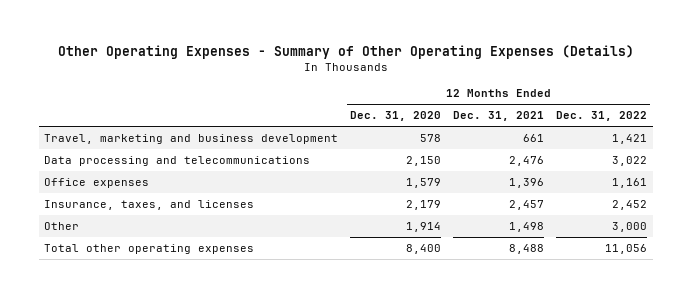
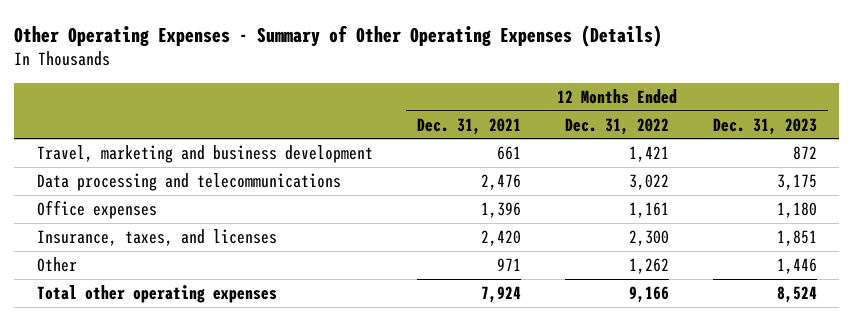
[350,111,442,122] Dec. 31, 2020 -> none
none -> [713,117,818,135] Dec. 31, 2023
[509,200,545,211] 2,457 -> [480,229,521,246] 2,420
[612,200,648,211] 2,452 -> [629,229,670,246] 2,300
[509,222,545,233] 1,498 -> [496,257,521,271] 971
[612,222,648,233] 3,000 -> [629,257,670,274] 1,262
[509,244,545,255] 8,488 -> [480,285,521,303] 7,924
[605,244,648,255] 11,056 -> [629,285,670,303] 9,166

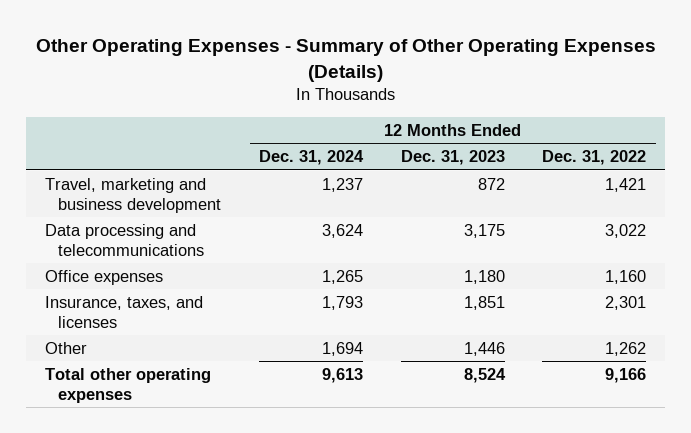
[416,117,521,135] Dec. 31, 2021 -> none
none -> [259,150,365,166] Dec. 31, 2024
[629,201,670,218] 1,161 -> [605,269,647,284] 1,160
[629,229,670,246] 2,300 -> [605,295,647,310] 2,301

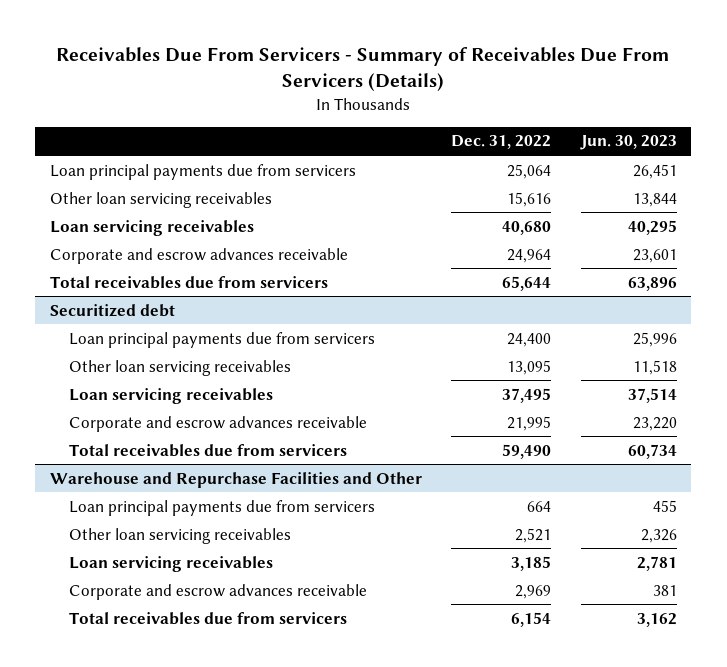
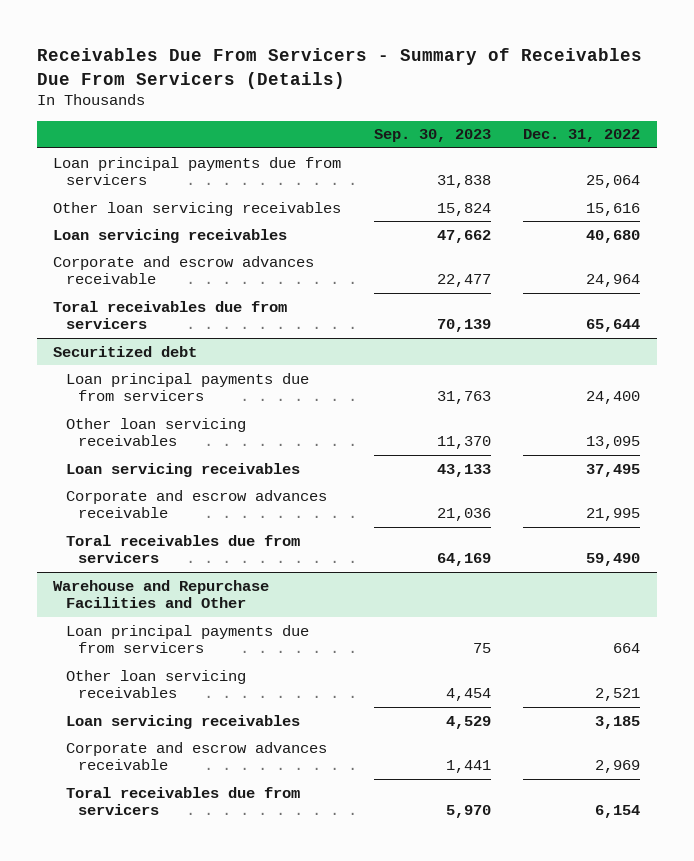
[579,135,677,151] Jun. 30, 2023 -> none
none -> [373,129,491,143] Sep. 30, 2023
[49,275,328,289] Total receivables due from servicers -> [53,300,288,330] Toral receivables due from servicers
[68,443,347,457] Total receivables due from servicers -> [65,534,300,564] Toral receivables due from servicers
[68,611,347,625] Total receivables due from servicers -> [65,786,300,816] Toral receivables due from servicers

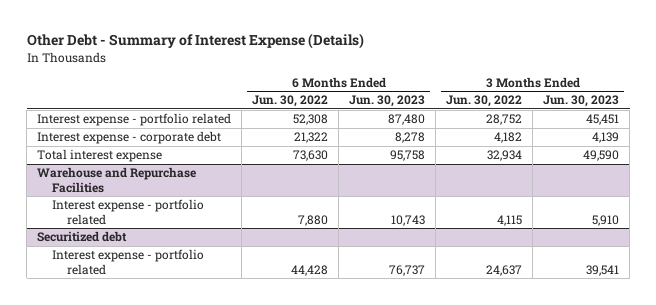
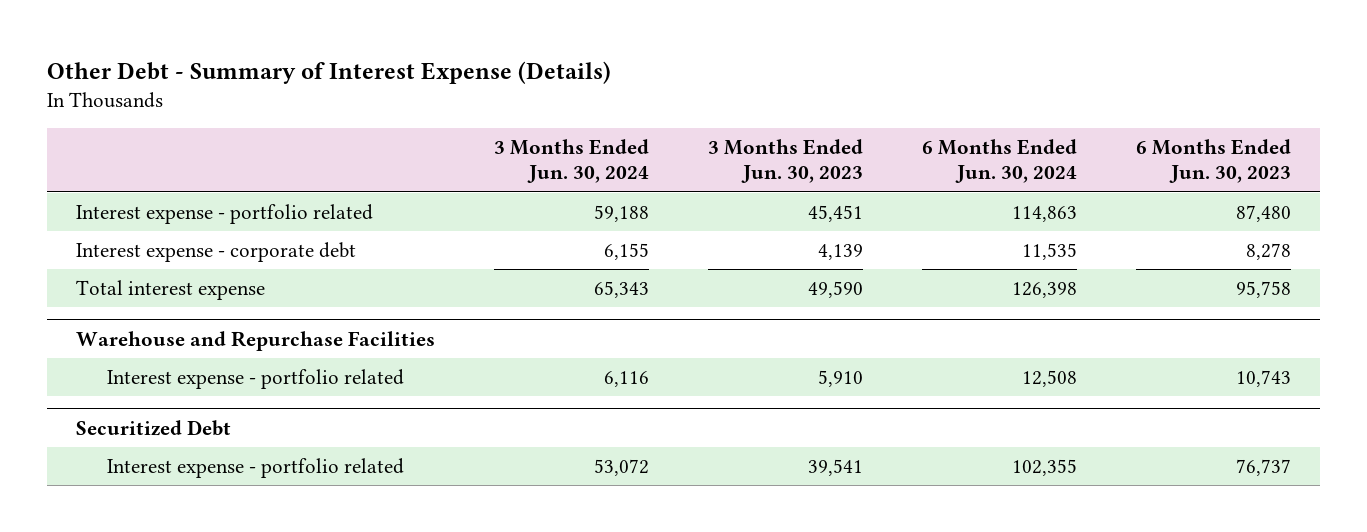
[252,95,329,108] Jun. 30, 2022 -> none
[446,95,523,108] Jun. 30, 2022 -> none
none -> [494,138,650,184] 3 Months Ended Jun. 30, 2024
none -> [921,138,1077,184] 6 Months Ended Jun. 30, 2024
[37,231,128,243] Securitized debt -> [76,419,232,436] Securitized Debt

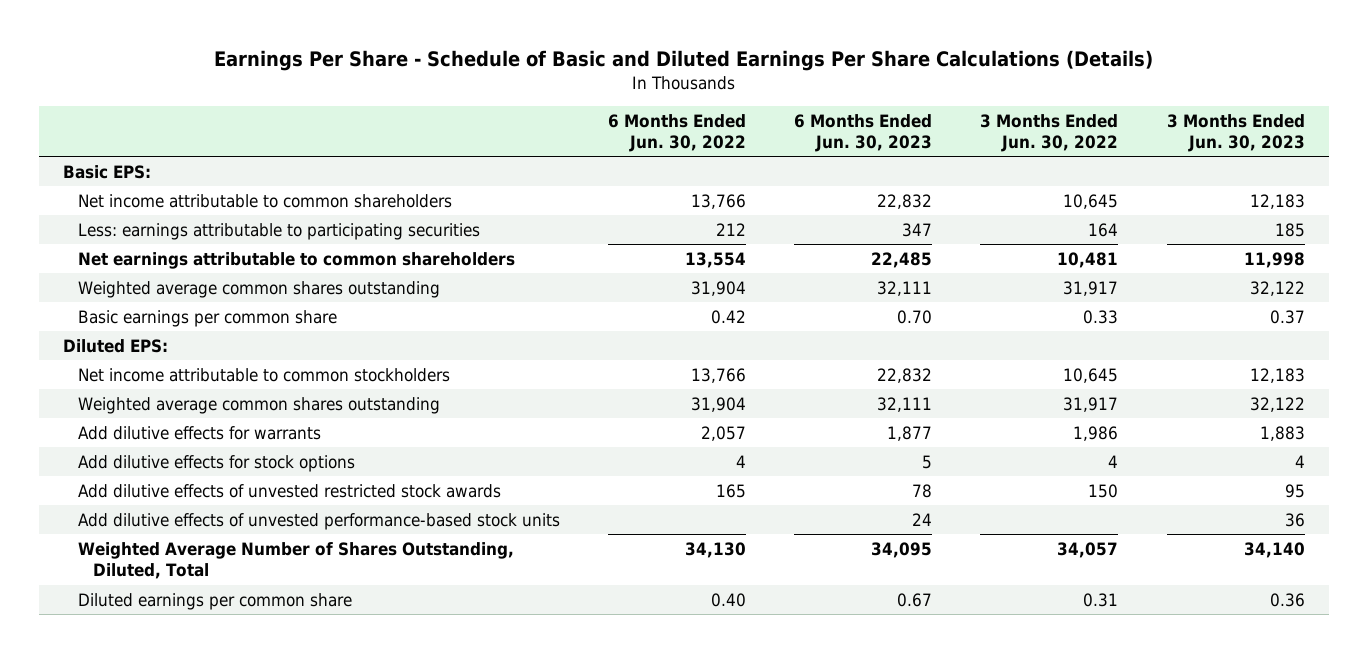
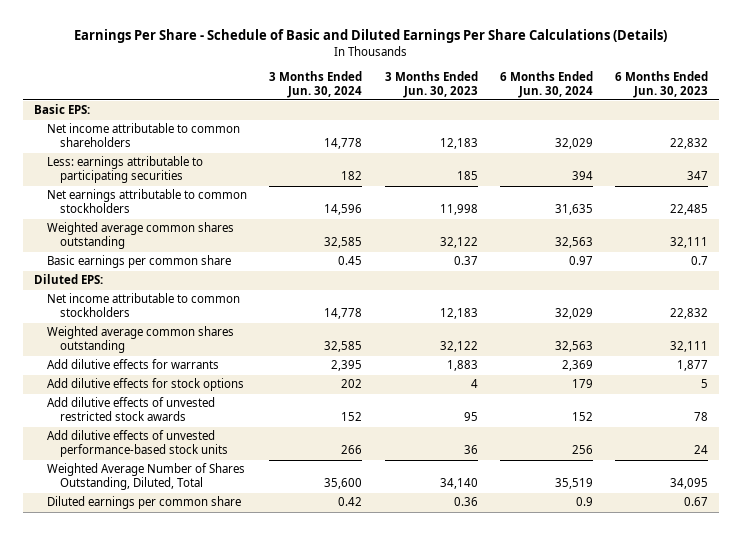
[608,113,747,152] 6 Months Ended Jun. 30, 2022 -> none
[980,113,1119,152] 3 Months Ended Jun. 30, 2022 -> none
none -> [269,70,363,98] 3 Months Ended Jun. 30, 2024
none -> [499,70,593,98] 6 Months Ended Jun. 30, 2024
[78,251,516,269] Net earnings attributable to common shareholders -> [47,189,248,214] Net earnings attributable to common stockholders
[897,309,933,324] 0.70 -> [691,256,709,266] 0.7

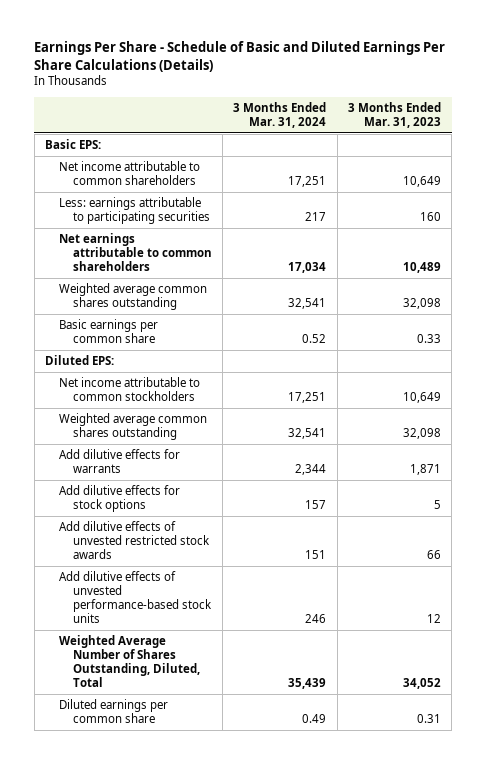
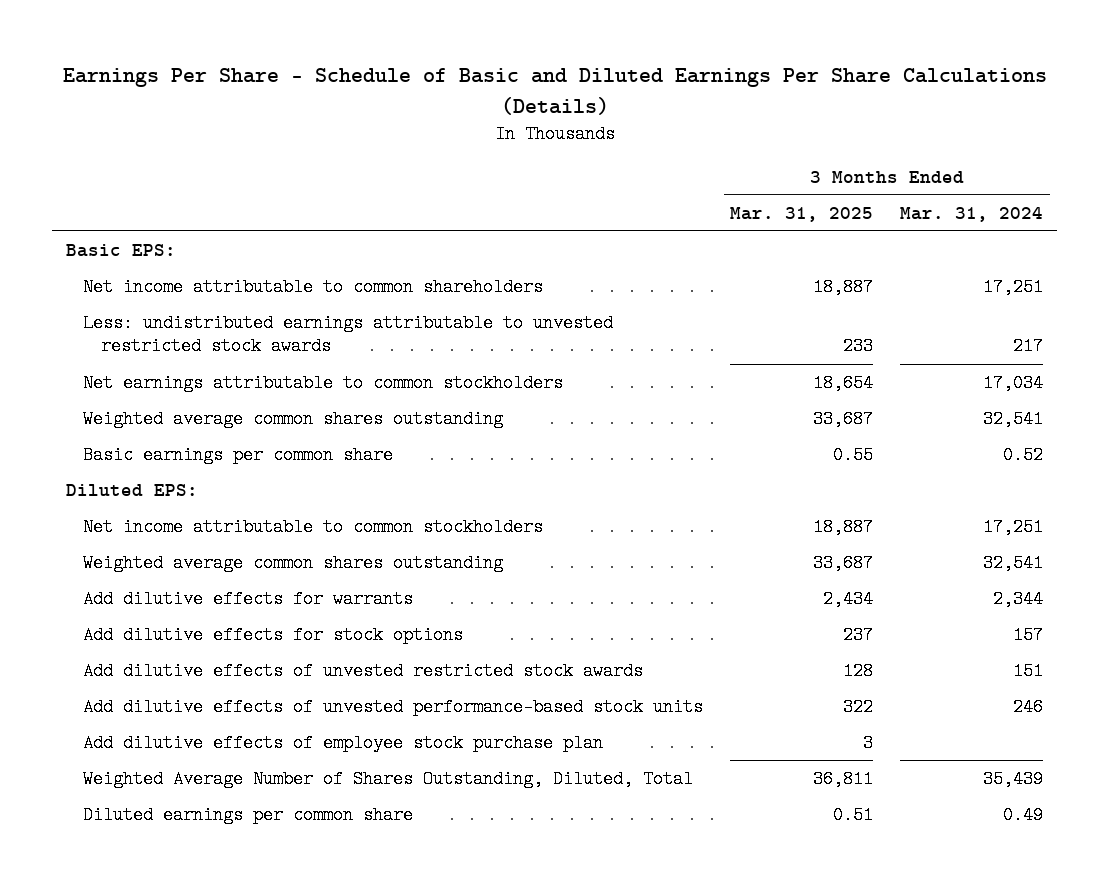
[347,101,441,128] 3 Months Ended Mar. 31, 2023 -> none
none -> [730,206,874,222] Mar. 31, 2025
[58,197,210,225] Less: earnings attributable to participating securities -> [83,314,614,356] Less: undistributed earnings attributable to unvested restricted stock awards
[58,233,212,272] Net earnings attributable to common shareholders -> [83,374,564,393] Net earnings attributable to common stockholders
none -> [83,734,604,753] Add dilutive effects of employee stock purchase plan

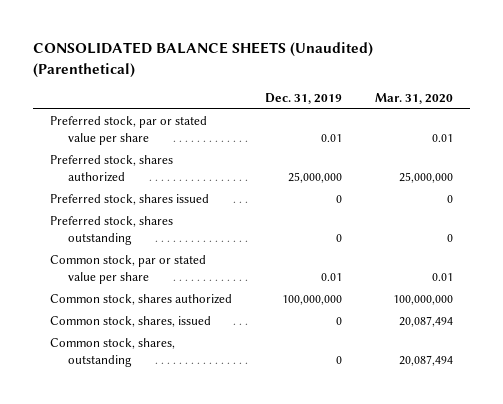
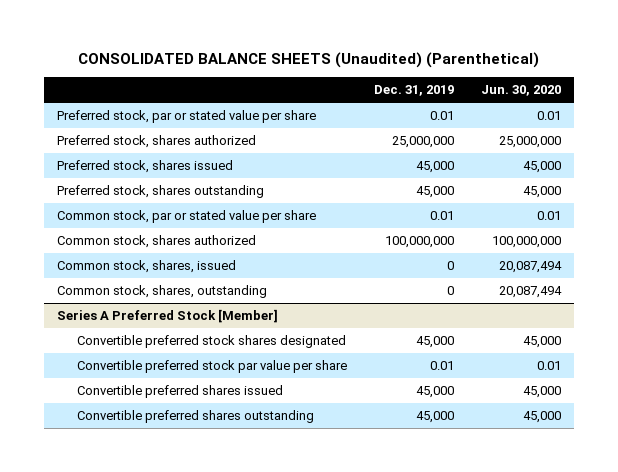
[375,93,454,105] Mar. 31, 2020 -> none
none -> [480,85,561,97] Jun. 30, 2020
[336,195,343,204] 0 -> [415,161,454,174] 45,000
[336,234,343,243] 0 -> [415,186,454,199] 45,000
none -> [57,309,279,324] Series A Preferred Stock [Member]
none -> [76,335,346,349] Convertible preferred stock shares designated
none -> [76,360,347,374] Convertible preferred stock par value per share
none -> [76,385,283,399] Convertible preferred shares issued
none -> [76,410,314,424] Convertible preferred shares outstanding

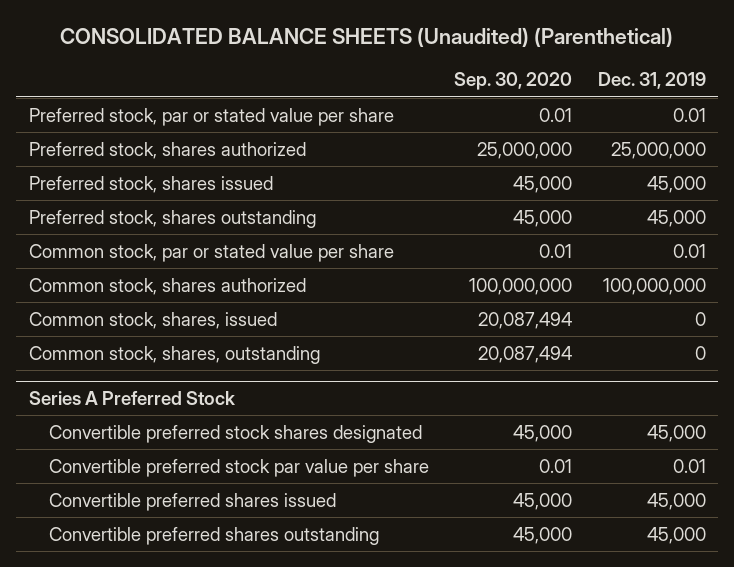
[480,85,561,97] Jun. 30, 2020 -> none
none -> [454,72,573,91] Sep. 30, 2020
[57,309,279,324] Series A Preferred Stock [Member] -> [28,391,235,406] Series A Preferred Stock

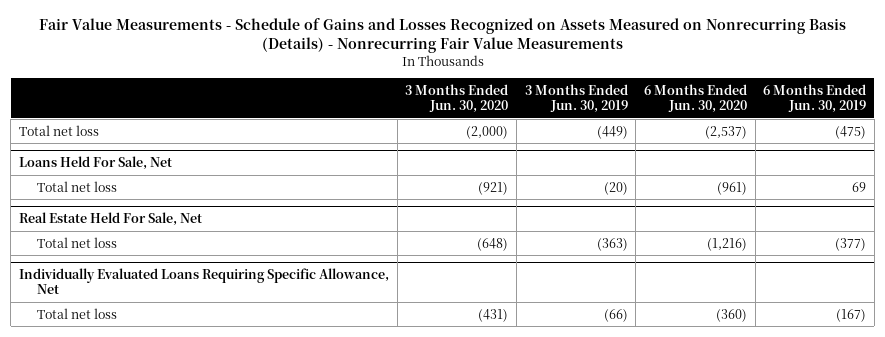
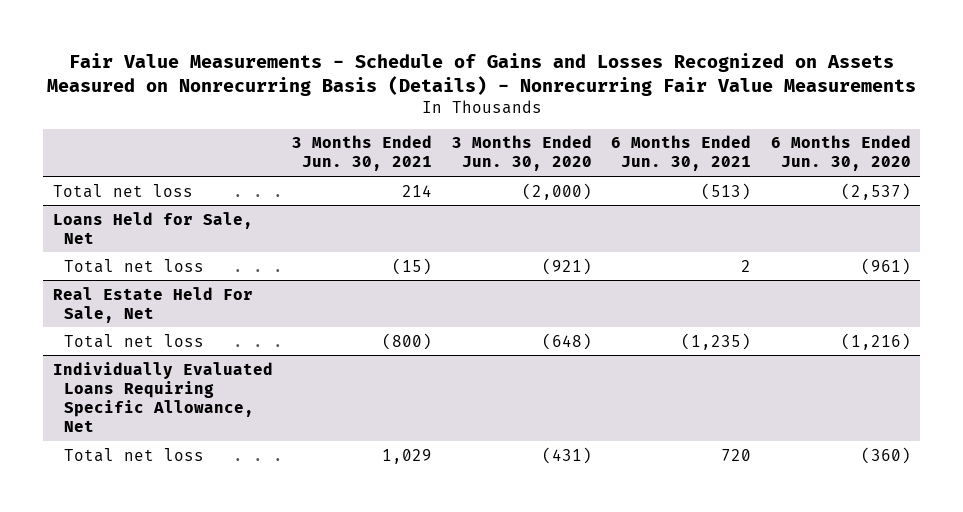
[524,83,628,113] 3 Months Ended Jun. 30, 2019 -> none
[763,83,867,113] 6 Months Ended Jun. 30, 2019 -> none
none -> [292,135,433,172] 3 Months Ended Jun. 30, 2021
none -> [611,135,752,172] 6 Months Ended Jun. 30, 2021
[18,156,172,171] Loans Held For Sale, Net -> [52,211,253,244] Loans Held for Sale, Net

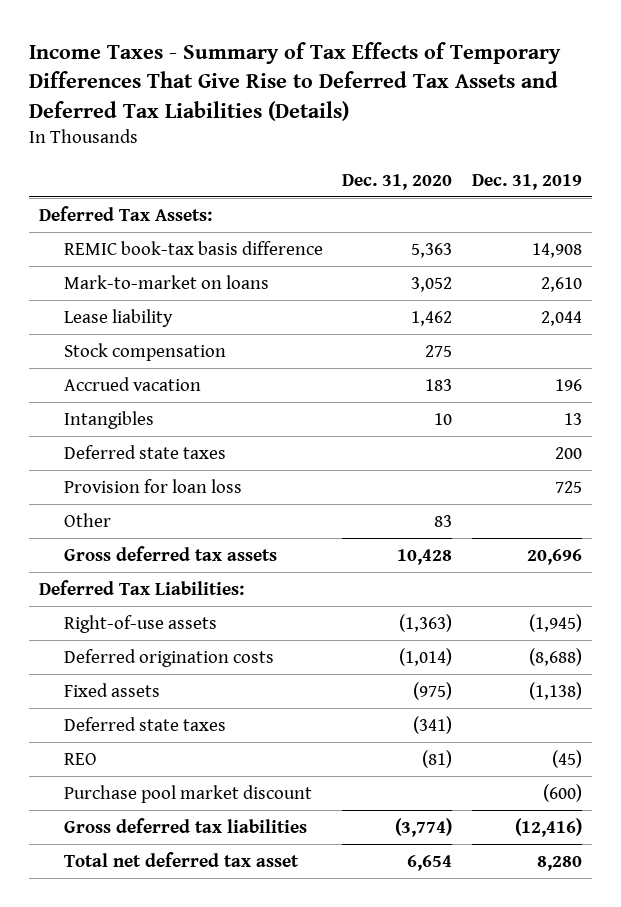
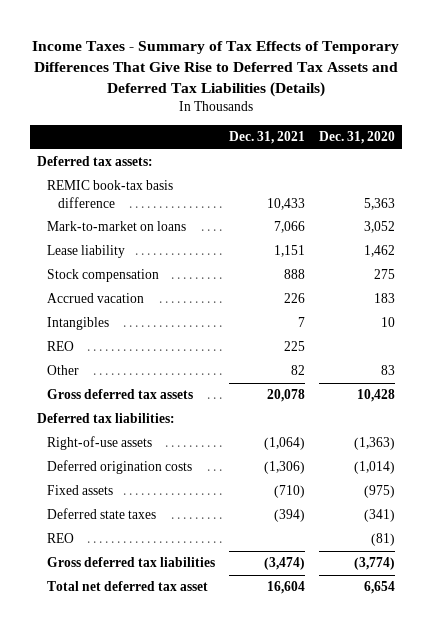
[472,173,583,190] Dec. 31, 2019 -> none
none -> [229,131,306,145] Dec. 31, 2021
[38,206,212,222] Deferred Tax Assets: -> [36,156,153,167] Deferred tax assets:
[63,445,226,460] Deferred state taxes -> none
[63,479,242,494] Provision for loan loss -> none
none -> [47,341,75,352] REO
[38,580,244,596] Deferred Tax Liabilities: -> [36,413,175,424] Deferred tax liabilities:
[63,785,312,804] Purchase pool market discount -> none

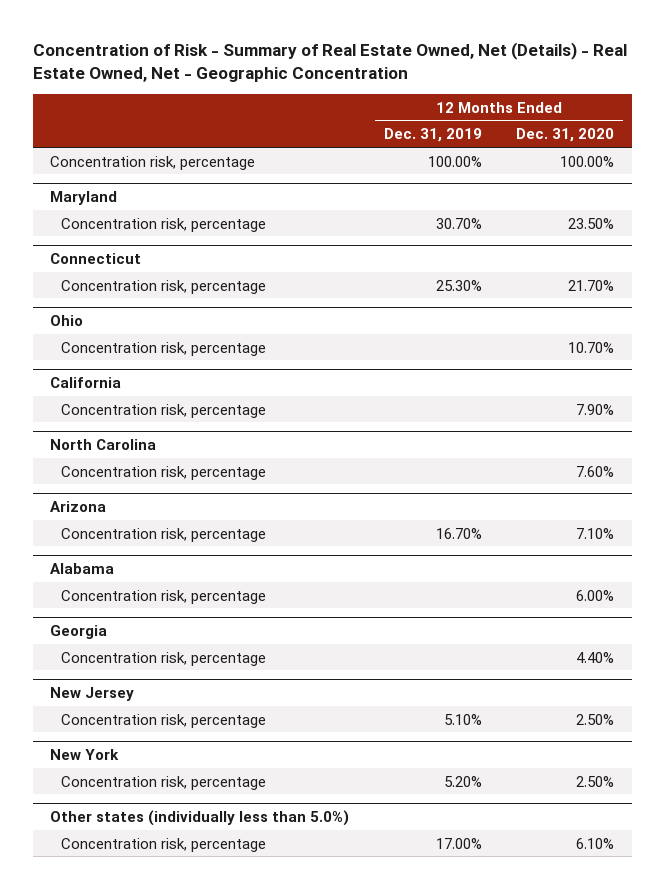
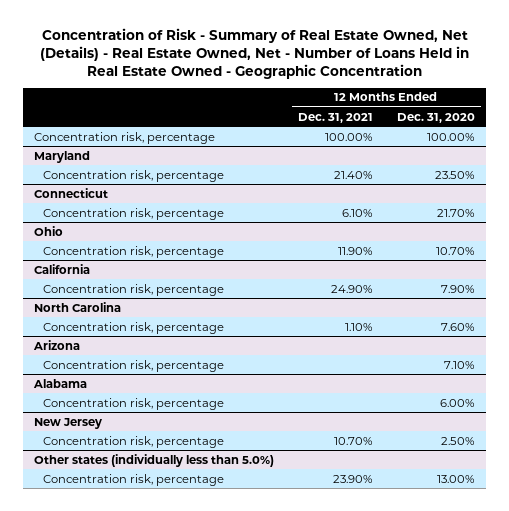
[32,42,627,83] Concentration of Risk - Summary of Real Estate Owned, Net (Details) - Real Estate Owned, Net - Geographic Concentration -> [39,28,469,80] Concentration of Risk - Summary of Real Estate Owned, Net (Details) - Real Estate Owned, Net - Number of Loans Held in Real Estate Owned - Geographic Concentration
[383,128,482,143] Dec. 31, 2019 -> none
none -> [298,112,374,123] Dec. 31, 2021
[50,624,108,639] Georgia -> none
[61,651,267,666] Concentration risk, percentage -> none
[50,748,120,760] New York -> none
[61,775,267,790] Concentration risk, percentage -> none
[576,837,615,849] 6.10% -> [436,474,475,483] 13.00%

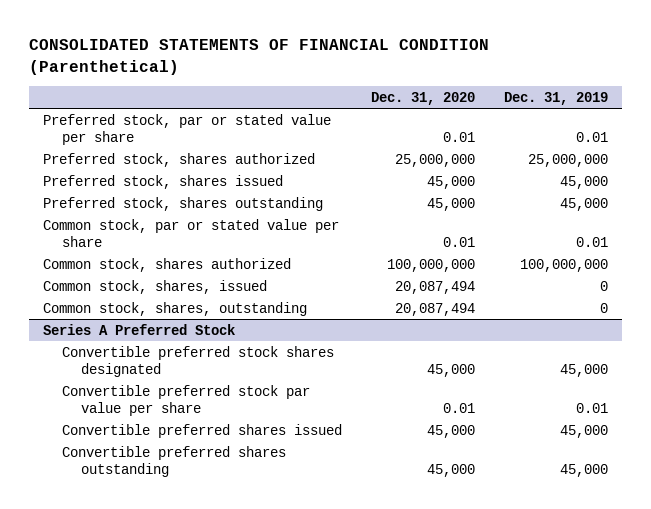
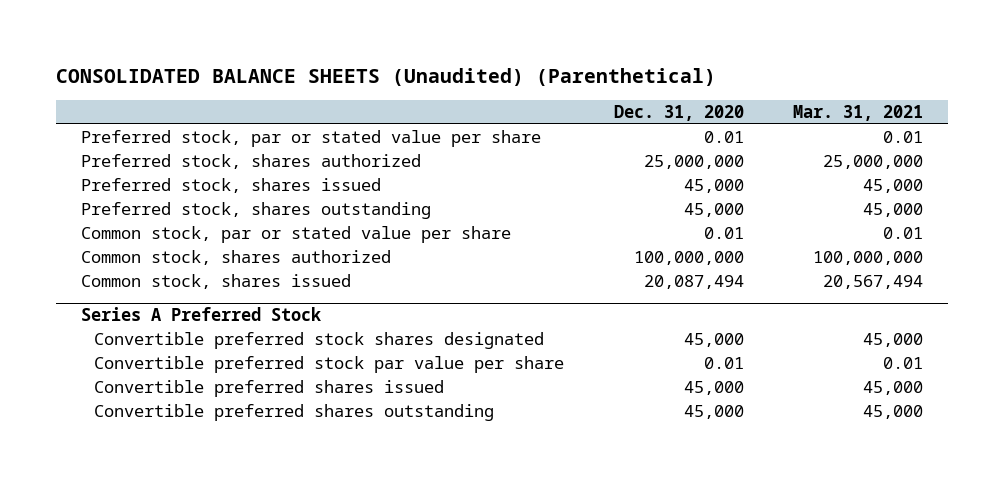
[28,39,489,76] CONSOLIDATED STATEMENTS OF FINANCIAL CONDITION (Parenthetical) -> [56,67,717,86] CONSOLIDATED BALANCE SHEETS (Unaudited) (Parenthetical)
[503,91,608,105] Dec. 31, 2019 -> none
none -> [793,104,924,121] Mar. 31, 2021
[43,301,308,316] Common stock, shares, outstanding -> none
[43,279,268,294] Common stock, shares, issued -> [80,274,351,290] Common stock, shares issued

